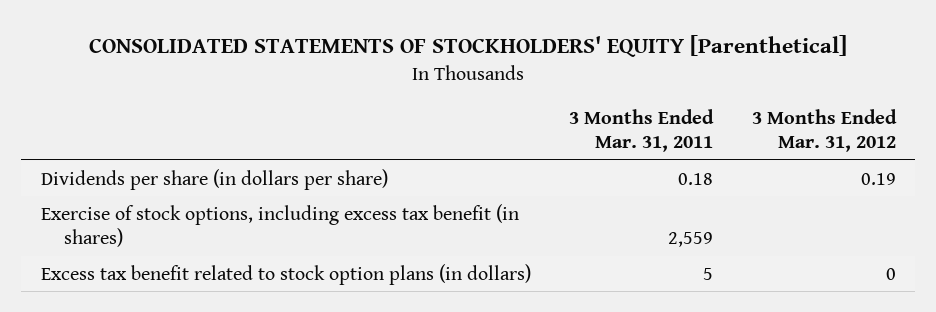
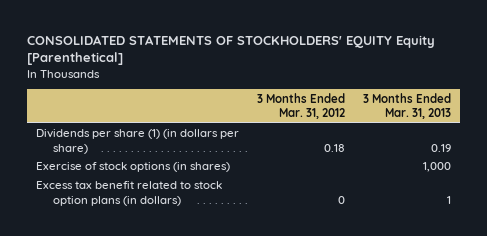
[89,34,848,57] CONSOLIDATED STATEMENTS OF STOCKHOLDERS' EQUITY [Parenthetical] -> [27,34,436,66] CONSOLIDATED STATEMENTS OF STOCKHOLDERS' EQUITY Equity [Parenthetical]
[569,108,715,153] 3 Months Ended Mar. 31, 2011 -> none
none -> [363,92,452,120] 3 Months Ended Mar. 31, 2013
[40,168,388,190] Dividends per share (in dollars per share) -> [36,129,240,155] Dividends per share (1) (in dollars per share)
[860,172,896,185] 0.19 -> [324,144,346,153] 0.18
[40,203,519,248] Exercise of stock options, including excess tax benefit (in shares) -> [36,162,231,173] Exercise of stock options (in shares)

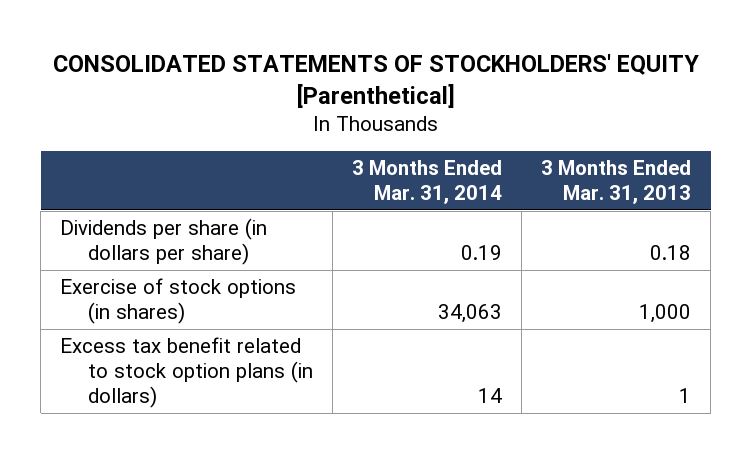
[27,34,436,66] CONSOLIDATED STATEMENTS OF STOCKHOLDERS' EQUITY Equity [Parenthetical] -> [52,54,699,108] CONSOLIDATED STATEMENTS OF STOCKHOLDERS' EQUITY [Parenthetical]
[257,92,346,120] 3 Months Ended Mar. 31, 2012 -> none
none -> [352,160,503,205] 3 Months Ended Mar. 31, 2014
[36,129,240,155] Dividends per share (1) (in dollars per share) -> [60,217,268,266] Dividends per share (in dollars per share)
[431,144,452,153] 0.19 -> [650,245,692,261] 0.18

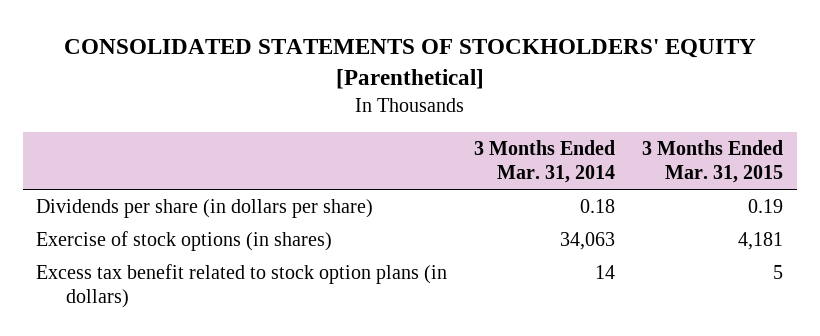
[541,160,692,205] 3 Months Ended Mar. 31, 2013 -> none
none -> [642,140,784,184] 3 Months Ended Mar. 31, 2015
[461,245,503,261] 0.19 -> [580,199,616,214] 0.18

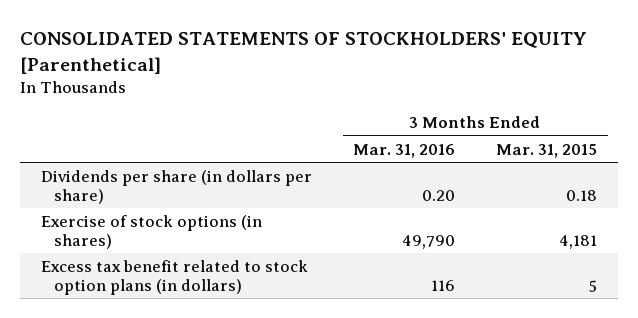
[474,140,616,184] 3 Months Ended Mar. 31, 2014 -> none
none -> [352,143,455,158] Mar. 31, 2016
[748,199,784,214] 0.19 -> [566,189,598,201] 0.18

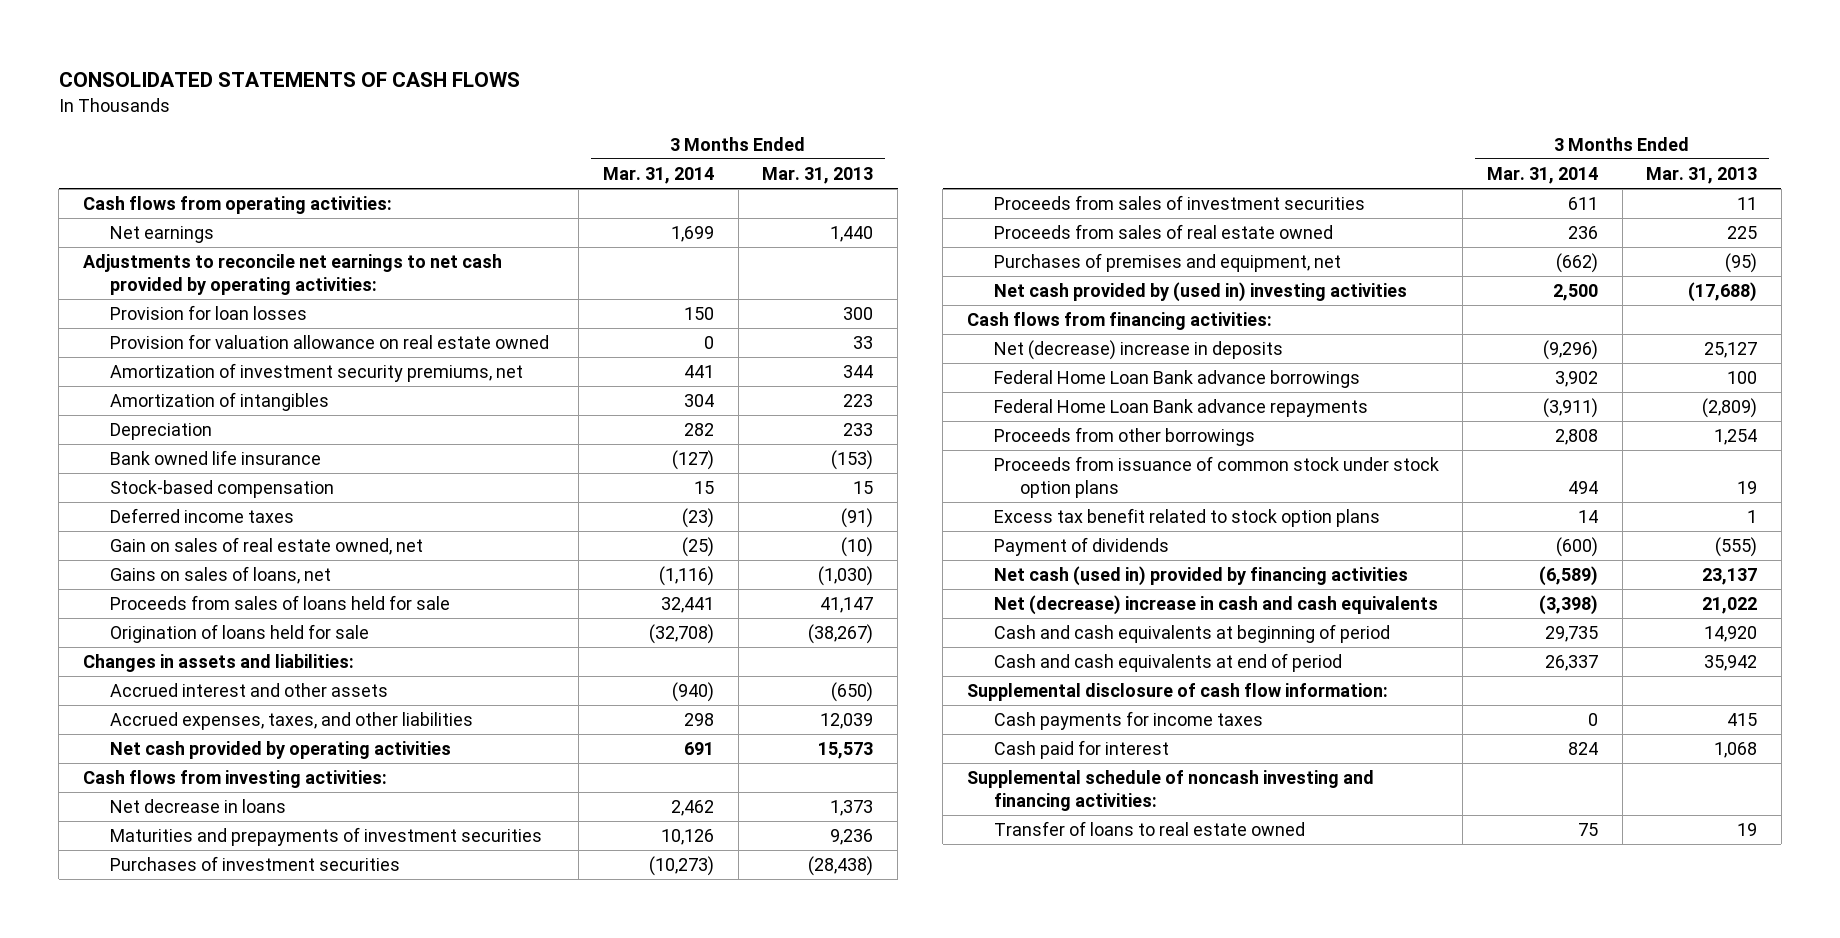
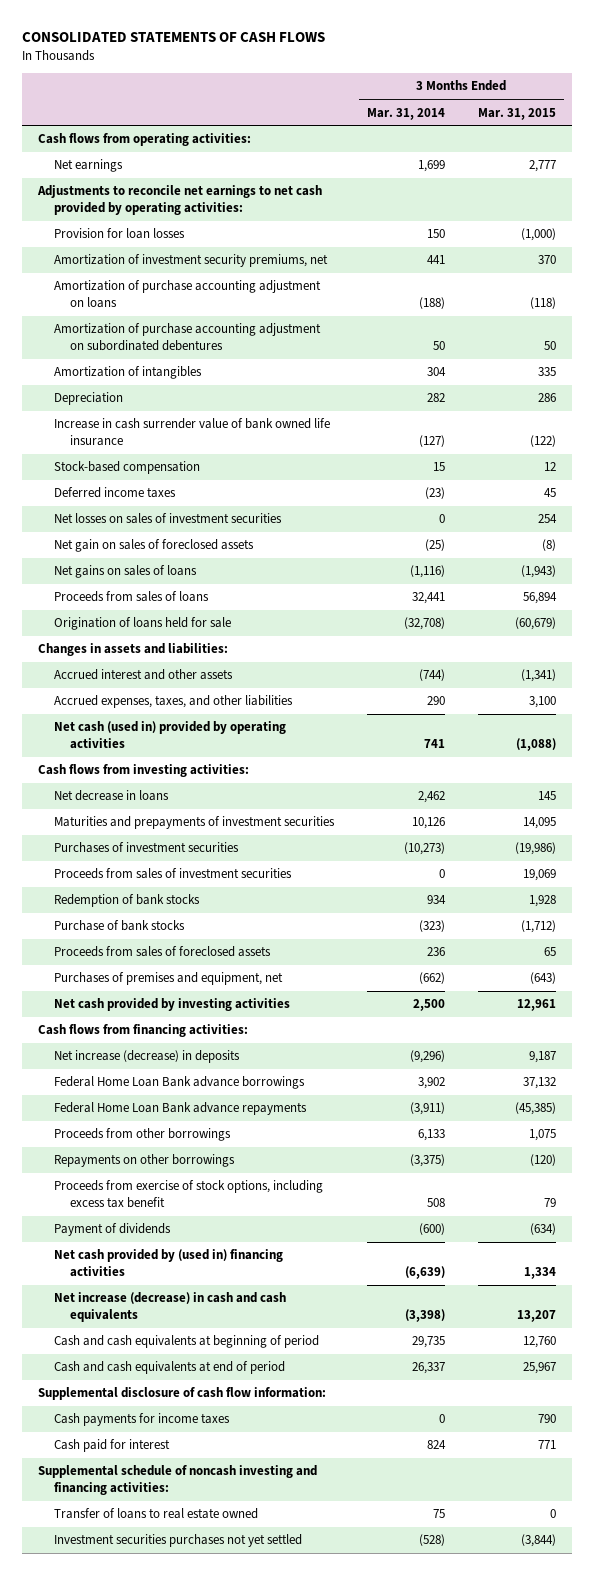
[762,166,874,184] Mar. 31, 2013 -> none
none -> [477,107,556,120] Mar. 31, 2015
[109,334,549,350] Provision for valuation allowance on real estate owned -> none
none -> [53,280,321,309] Amortization of purchase accounting adjustment on loans
none -> [53,323,321,352] Amortization of purchase accounting adjustment on subordinated debentures
[109,450,321,466] Bank owned life insurance -> [53,418,330,447] Increase in cash surrender value of bank owned life insurance
none -> [53,513,282,525] Net losses on sales of investment securities
[109,537,423,556] Gain on sales of real estate owned, net -> [53,539,254,553] Net gain on sales of foreclosed assets
[109,566,331,585] Gains on sales of loans, net -> [53,565,197,579] Net gains on sales of loans
[109,595,450,611] Proceeds from sales of loans held for sale -> [53,591,209,603] Proceeds from sales of loans
[671,682,714,703] (940) -> [418,669,445,682] (744)
[683,713,714,727] 298 -> [426,696,445,706] 290
[109,741,451,760] Net cash provided by operating activities -> [53,721,286,750] Net cash (used in) provided by operating activities
[683,742,714,756] 691 -> [423,739,445,749] 741
[1567,197,1598,211] 611 -> [438,869,445,879] 0
none -> [53,894,200,908] Redemption of bank stocks
none -> [53,920,185,932] Purchase of bank stocks
[993,224,1333,240] Proceeds from sales of real estate owned -> [53,946,271,958] Proceeds from sales of foreclosed assets
[993,282,1407,303] Net cash provided by (used in) investing activities -> [53,998,290,1012] Net cash provided by investing activities
[993,340,1283,361] Net (decrease) increase in deposits -> [53,1050,240,1064] Net increase (decrease) in deposits
[993,508,1380,528] Excess tax benefit related to stock option plans -> none
[1554,429,1598,446] 2,808 -> [417,1129,445,1142] 6,133
none -> [53,1154,235,1168] Repayments on other borrowings
[993,456,1439,499] Proceeds from issuance of common stock under stock option plans -> [53,1180,323,1209] Proceeds from exercise of stock options, including excess tax benefit
[1567,481,1598,495] 494 -> [426,1198,445,1208] 508
[993,566,1408,587] Net cash (used in) provided by financing activities -> [53,1249,283,1278] Net cash provided by (used in) financing activities
[1538,566,1598,587] (6,589) -> [404,1266,445,1280] (6,639)
[993,595,1438,616] Net (decrease) increase in cash and cash equivalents -> [53,1292,286,1323] Net increase (decrease) in cash and cash equivalents
none -> [53,1534,302,1548] Investment securities purchases not yet settled

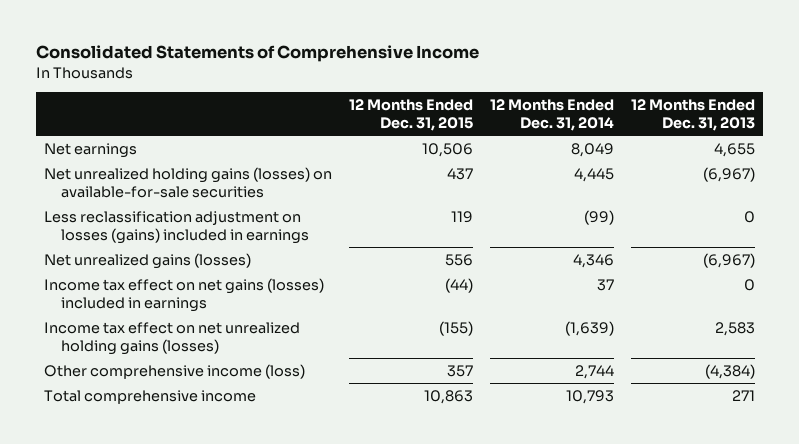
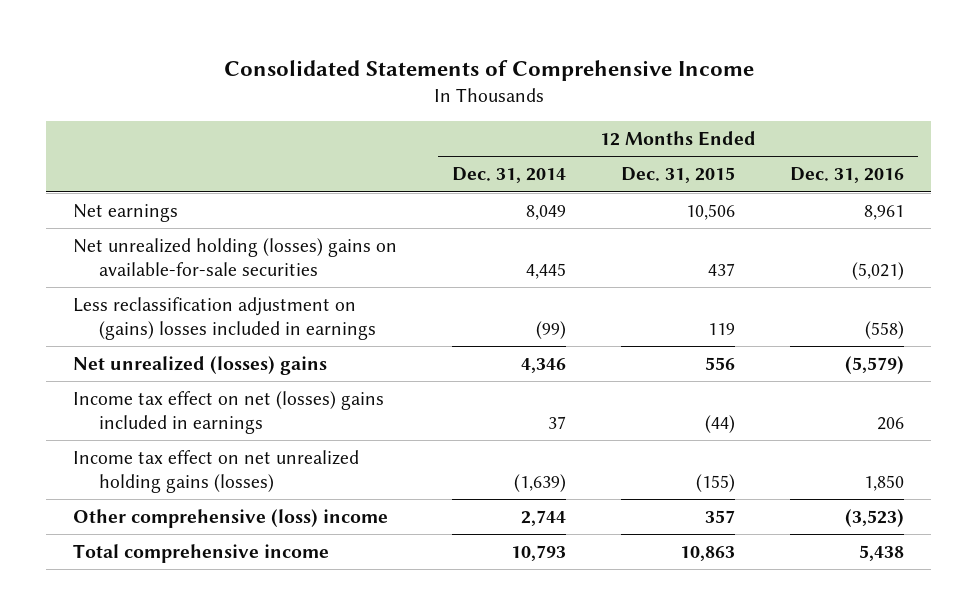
[630,98,755,132] 12 Months Ended Dec. 31, 2013 -> none
none -> [789,167,904,184] Dec. 31, 2016
[44,166,333,198] Net unrealized holding gains (losses) on available-for-sale securities -> [73,237,398,276] Net unrealized holding (losses) gains on available-for-sale securities
[44,210,309,244] Less reclassification adjustment on losses (gains) included in earnings -> [73,296,377,340] Less reclassification adjustment on (gains) losses included in earnings
[44,252,252,269] Net unrealized gains (losses) -> [73,355,328,375] Net unrealized (losses) gains
[44,277,325,312] Income tax effect on net gains (losses) included in earnings -> [73,390,385,434] Income tax effect on net (losses) gains included in earnings
[44,363,306,379] Other comprehensive income (loss) -> [73,508,389,528] Other comprehensive (loss) income

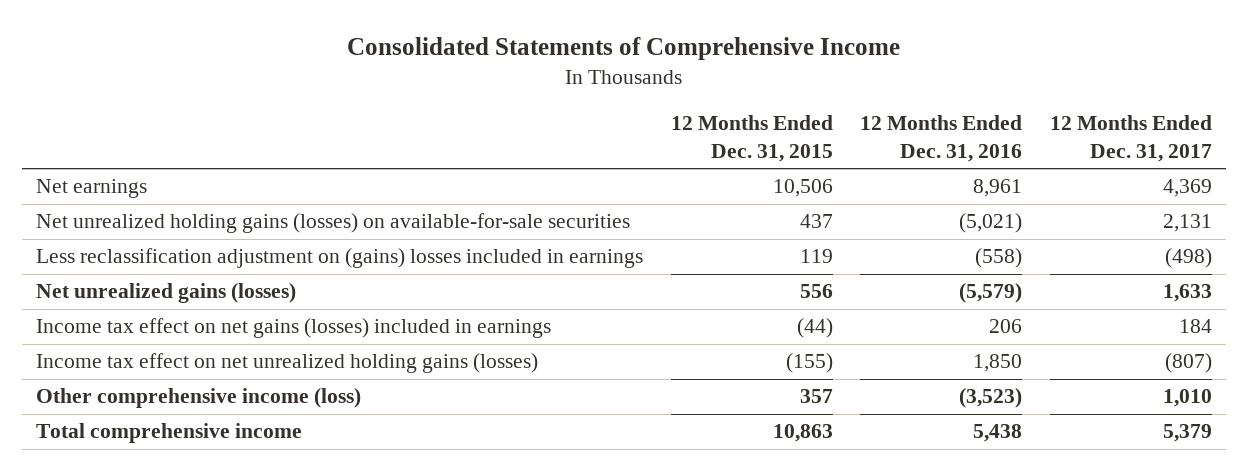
[452,167,567,184] Dec. 31, 2014 -> none
none -> [1050,115,1213,162] 12 Months Ended Dec. 31, 2017
[73,237,398,276] Net unrealized holding (losses) gains on available-for-sale securities -> [35,213,630,234] Net unrealized holding gains (losses) on available-for-sale securities
[73,355,328,375] Net unrealized (losses) gains -> [35,283,296,304] Net unrealized gains (losses)
[73,390,385,434] Income tax effect on net (losses) gains included in earnings -> [35,318,551,339] Income tax effect on net gains (losses) included in earnings
[73,508,389,528] Other comprehensive (loss) income -> [35,388,361,409] Other comprehensive income (loss)

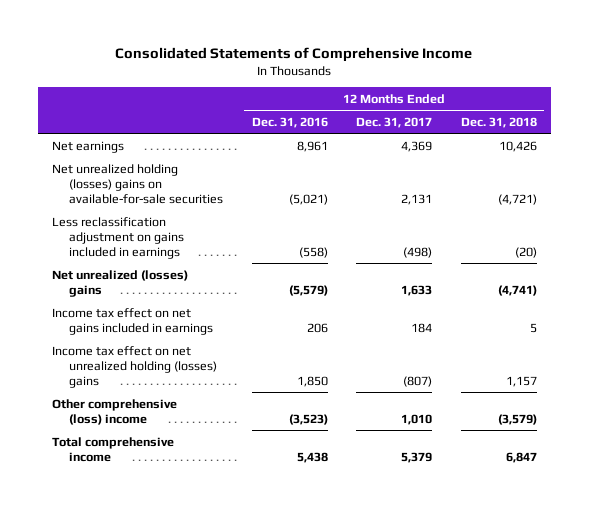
[670,115,833,162] 12 Months Ended Dec. 31, 2015 -> none
none -> [460,117,537,129] Dec. 31, 2018
[35,213,630,234] Net unrealized holding gains (losses) on available-for-sale securities -> [52,163,224,204] Net unrealized holding (losses) gains on available-for-sale securities
[35,248,643,269] Less reclassification adjustment on (gains) losses included in earnings -> [52,216,185,259] Less reclassification adjustment on gains included in earnings
[35,283,296,304] Net unrealized gains (losses) -> [52,269,189,297] Net unrealized (losses) gains
[35,318,551,339] Income tax effect on net gains (losses) included in earnings -> [52,307,214,335] Income tax effect on net gains included in earnings
[35,353,538,374] Income tax effect on net unrealized holding gains (losses) -> [52,345,218,388] Income tax effect on net unrealized holding (losses) gains
[35,388,361,409] Other comprehensive income (loss) -> [52,398,178,425] Other comprehensive (loss) income

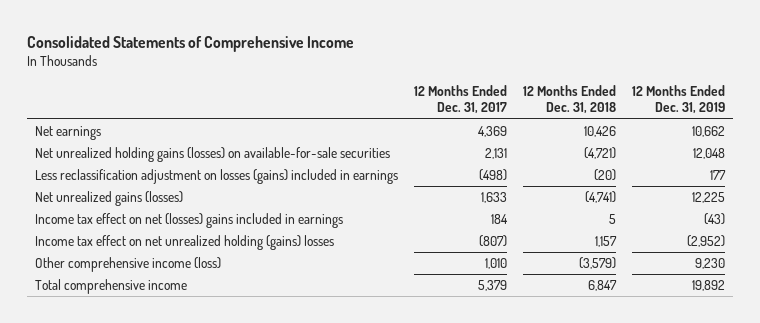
[251,117,328,129] Dec. 31, 2016 -> none
none -> [632,84,726,115] 12 Months Ended Dec. 31, 2019
[52,163,224,204] Net unrealized holding (losses) gains on available-for-sale securities -> [35,147,391,163] Net unrealized holding gains (losses) on available-for-sale securities
[52,216,185,259] Less reclassification adjustment on gains included in earnings -> [35,169,399,185] Less reclassification adjustment on losses (gains) included in earnings
[52,269,189,297] Net unrealized (losses) gains -> [35,191,184,207] Net unrealized gains (losses)
[52,307,214,335] Income tax effect on net gains included in earnings -> [35,213,344,229] Income tax effect on net (losses) gains included in earnings
[52,345,218,388] Income tax effect on net unrealized holding (losses) gains -> [35,235,335,251] Income tax effect on net unrealized holding (gains) losses
[52,398,178,425] Other comprehensive (loss) income -> [35,257,222,273] Other comprehensive income (loss)

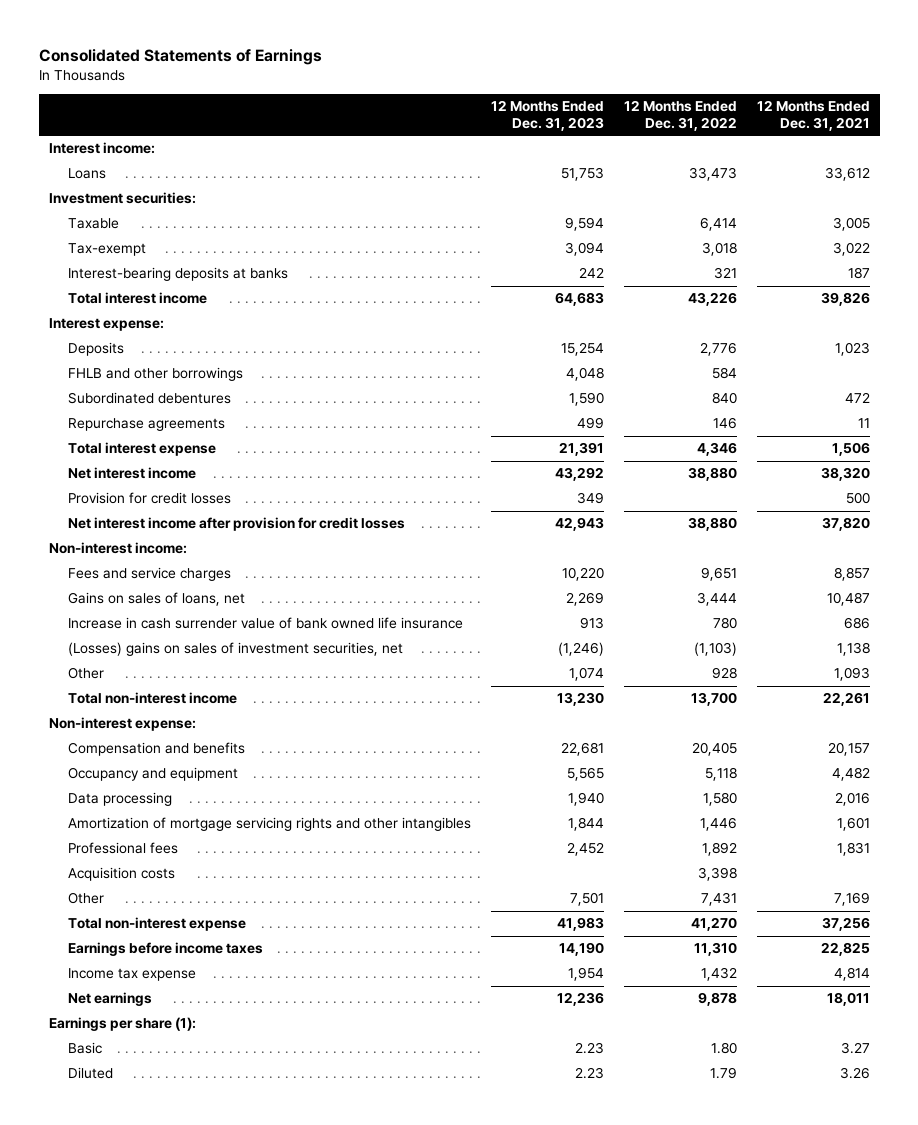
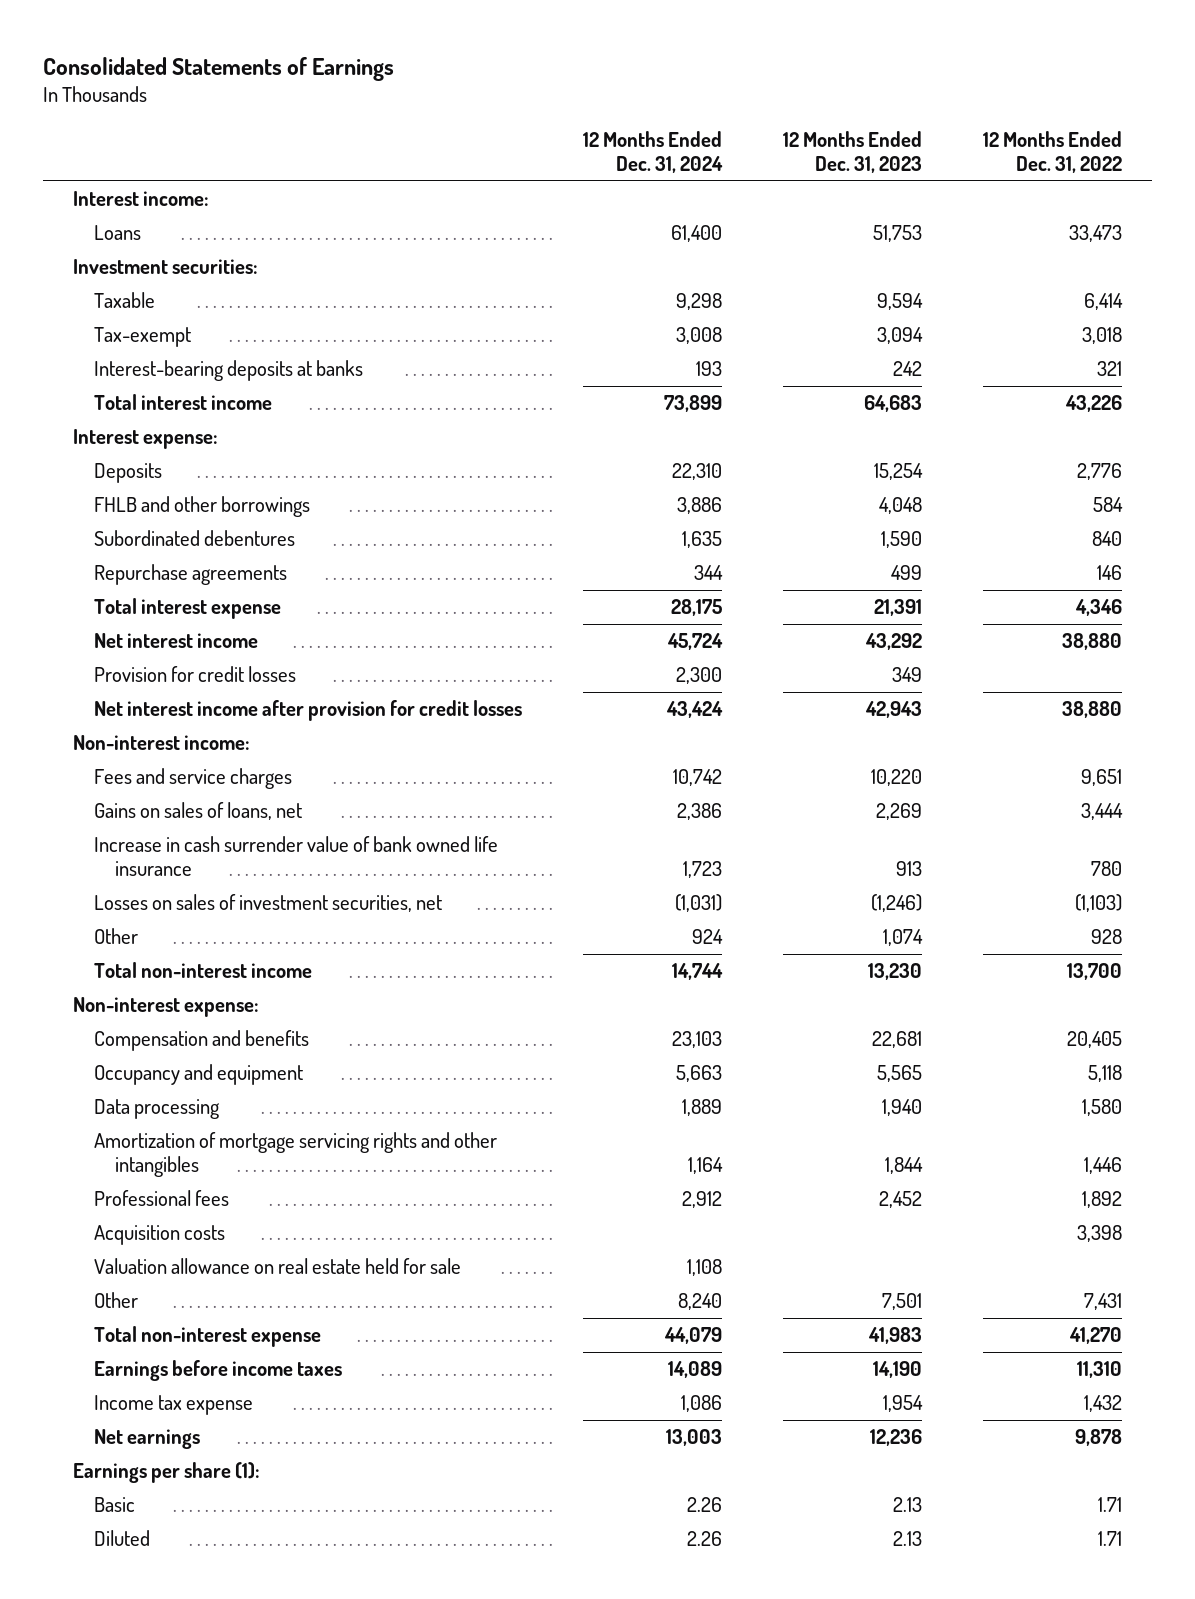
[756,100,870,131] 12 Months Ended Dec. 31, 2021 -> none
none -> [582,131,723,174] 12 Months Ended Dec. 31, 2024
[67,642,403,657] (Losses) gains on sales of investment securities, net -> [94,894,443,913] Losses on sales of investment securities, net
none -> [94,1258,462,1275] Valuation allowance on real estate held for sale
[574,1042,604,1055] 2.23 -> [892,1497,922,1513] 2.13
[710,1042,737,1055] 1.80 -> [1097,1497,1122,1513] 1.71
[574,1067,604,1080] 2.23 -> [892,1531,922,1547] 2.13
[709,1067,737,1080] 1.79 -> [1097,1531,1122,1547] 1.71

